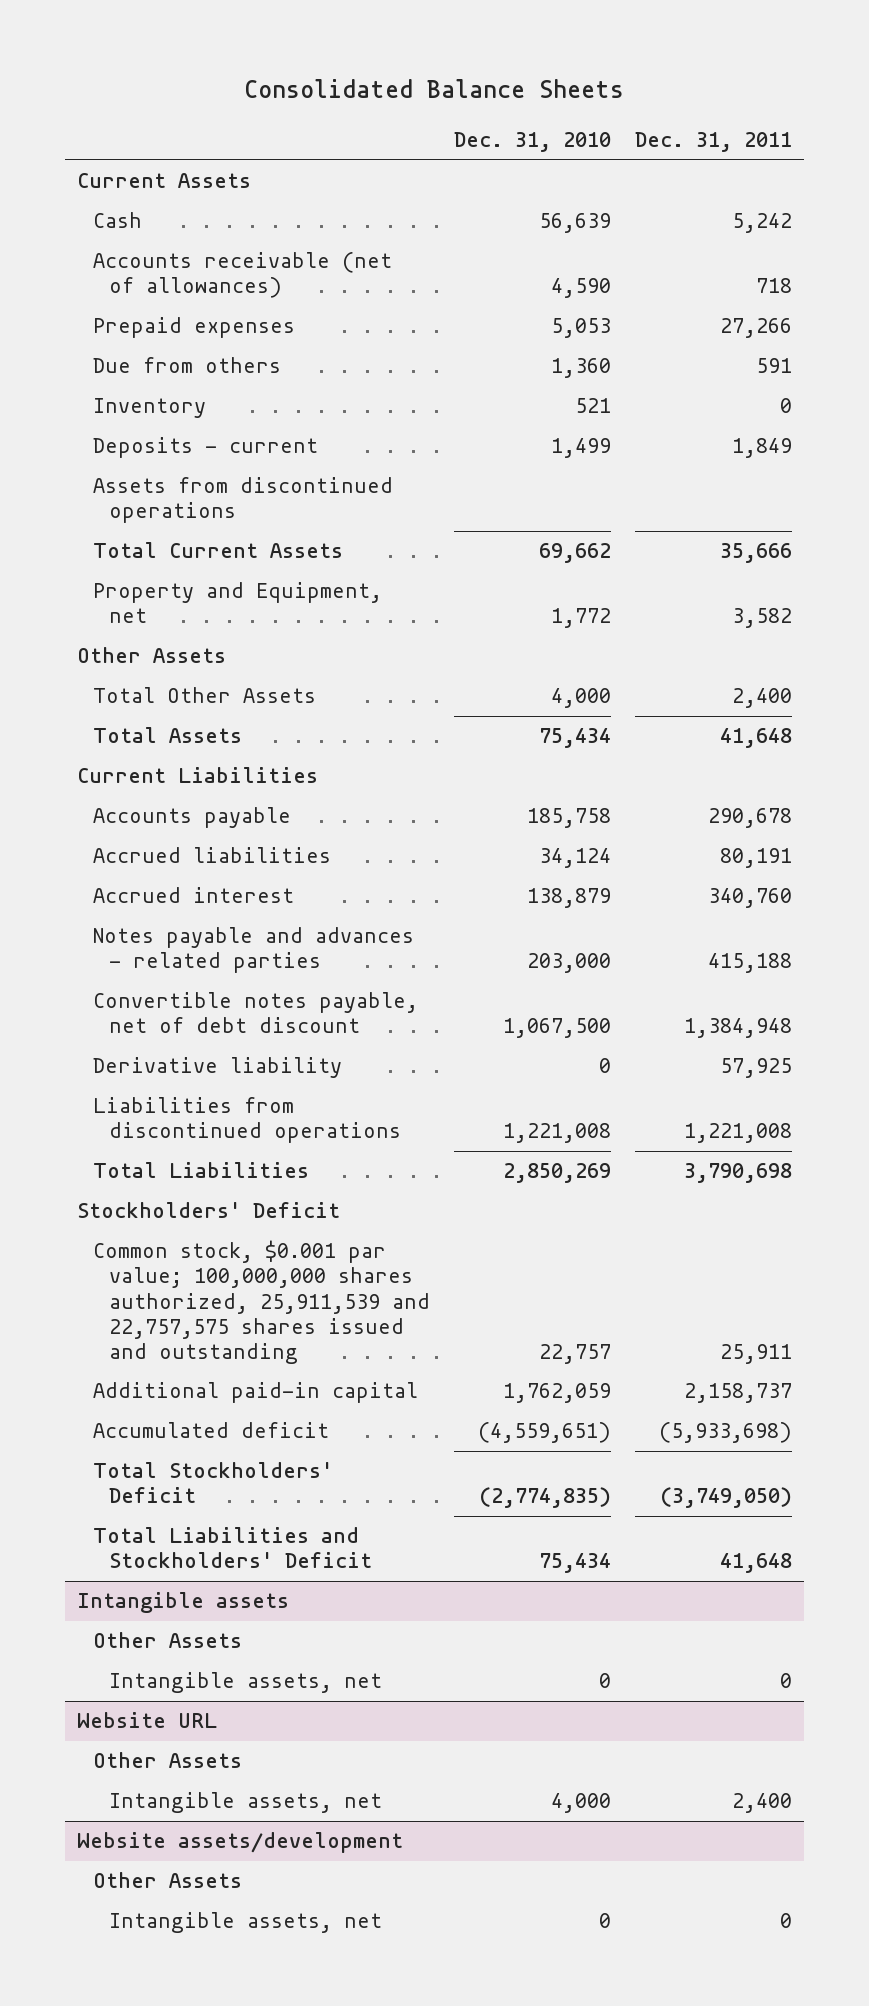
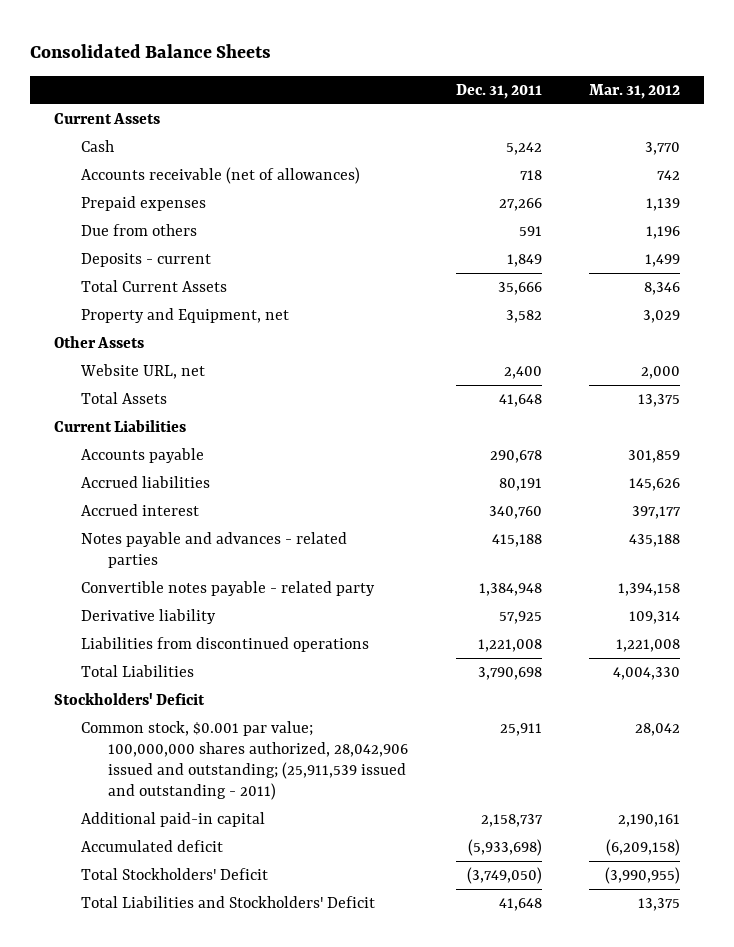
[454,132,612,153] Dec. 31, 2010 -> none
none -> [589,84,681,100] Mar. 31, 2012
[93,398,207,419] Inventory -> none
[93,477,394,524] Assets from discontinued operations -> none
[93,687,317,704] Total Other Assets -> none
none -> [80,364,206,380] Website URL, net
[93,992,419,1034] Convertible notes payable, net of debt discount -> [81,581,376,597] Convertible notes payable - related party
[93,1240,431,1364] Common stock, $0.001 par value; 100,000,000 shares authorized, 25,911,539 and 22,757,575 shares issued and outstanding -> [81,721,409,801] Common stock, $0.001 par value; 100,000,000 shares authorized, 28,042,906 issued and outstanding; (25,911,539 issued and outstanding - 2011)
[76,1592,289,1614] Intangible assets -> none
[93,1632,243,1649] Other Assets -> none
[109,1672,383,1694] Intangible assets, net -> none
[76,1712,217,1729] Website URL -> none
[93,1752,243,1769] Other Assets -> none
[109,1792,383,1814] Intangible assets, net -> none
[76,1832,403,1854] Website assets/development -> none
[93,1872,243,1889] Other Assets -> none
[109,1912,383,1934] Intangible assets, net -> none

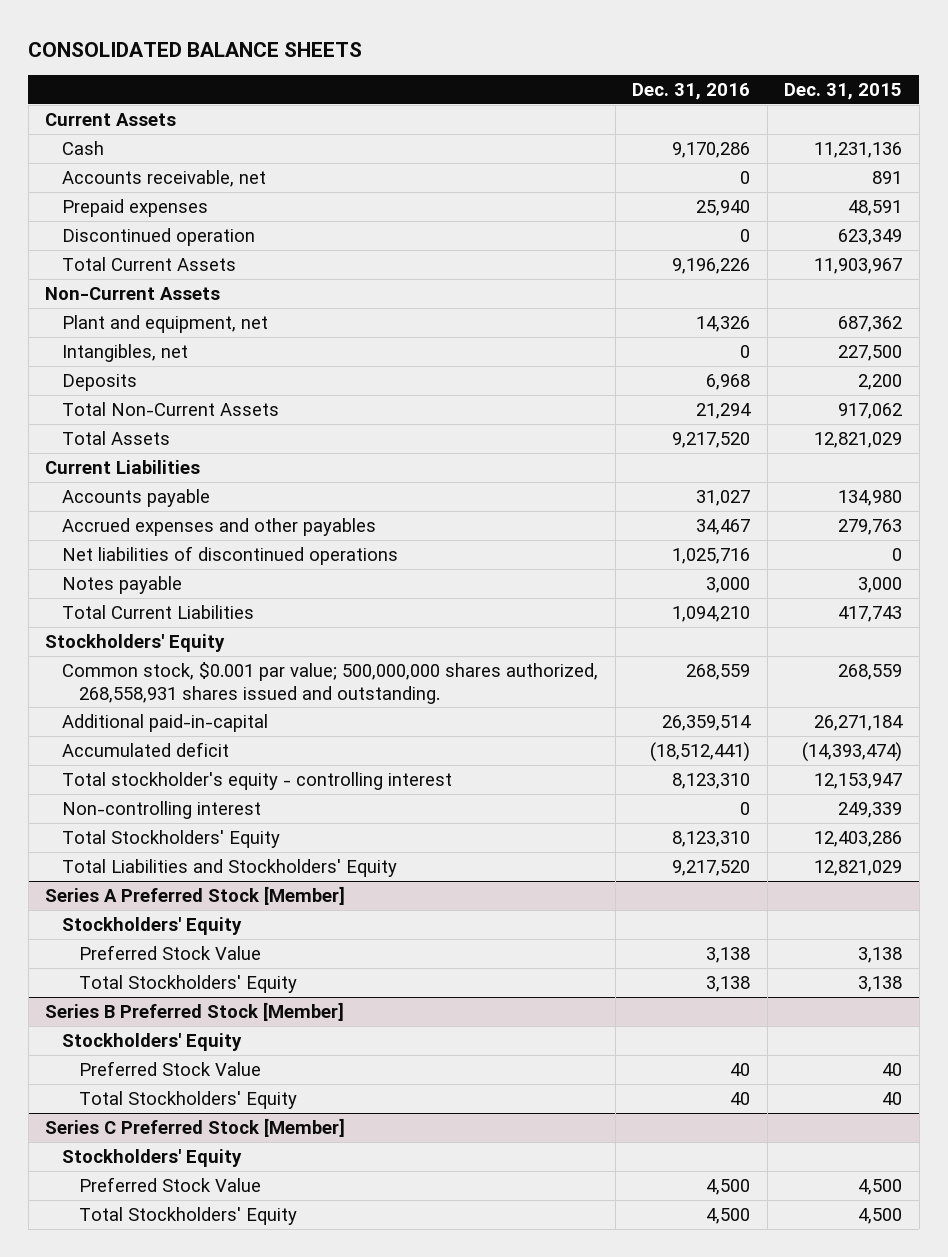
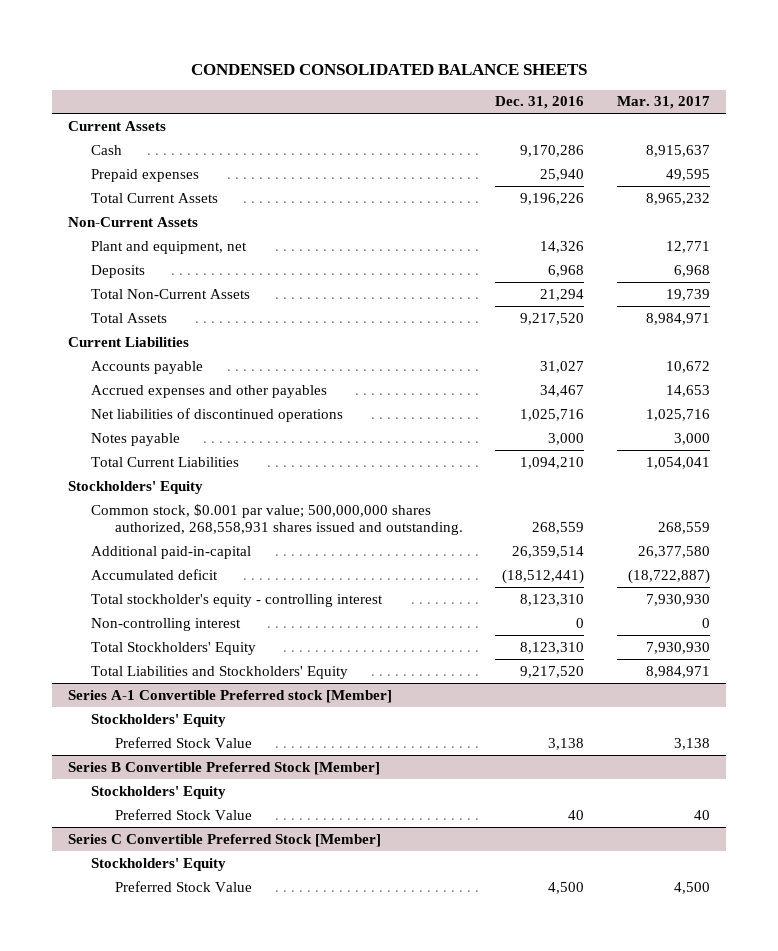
[28,42,363,58] CONSOLIDATED BALANCE SHEETS -> [190,63,587,75] CONDENSED CONSOLIDATED BALANCE SHEETS
[784,83,903,101] Dec. 31, 2015 -> none
none -> [616,96,710,110] Mar. 31, 2017
[62,169,267,187] Accounts receivable, net -> none
[62,227,256,246] Discontinued operation -> none
[62,343,189,362] Intangibles, net -> none
[45,885,346,905] Series A Preferred Stock [Member] -> [68,689,393,703] Series A-1 Convertible Preferred stock [Member]
[78,974,297,993] Total Stockholders' Equity -> none
[45,1001,345,1021] Series B Preferred Stock [Member] -> [68,761,381,775] Series B Convertible Preferred Stock [Member]
[78,1090,297,1109] Total Stockholders' Equity -> none
[45,1117,346,1137] Series C Preferred Stock [Member] -> [68,833,382,847] Series C Convertible Preferred Stock [Member]
[78,1206,297,1225] Total Stockholders' Equity -> none

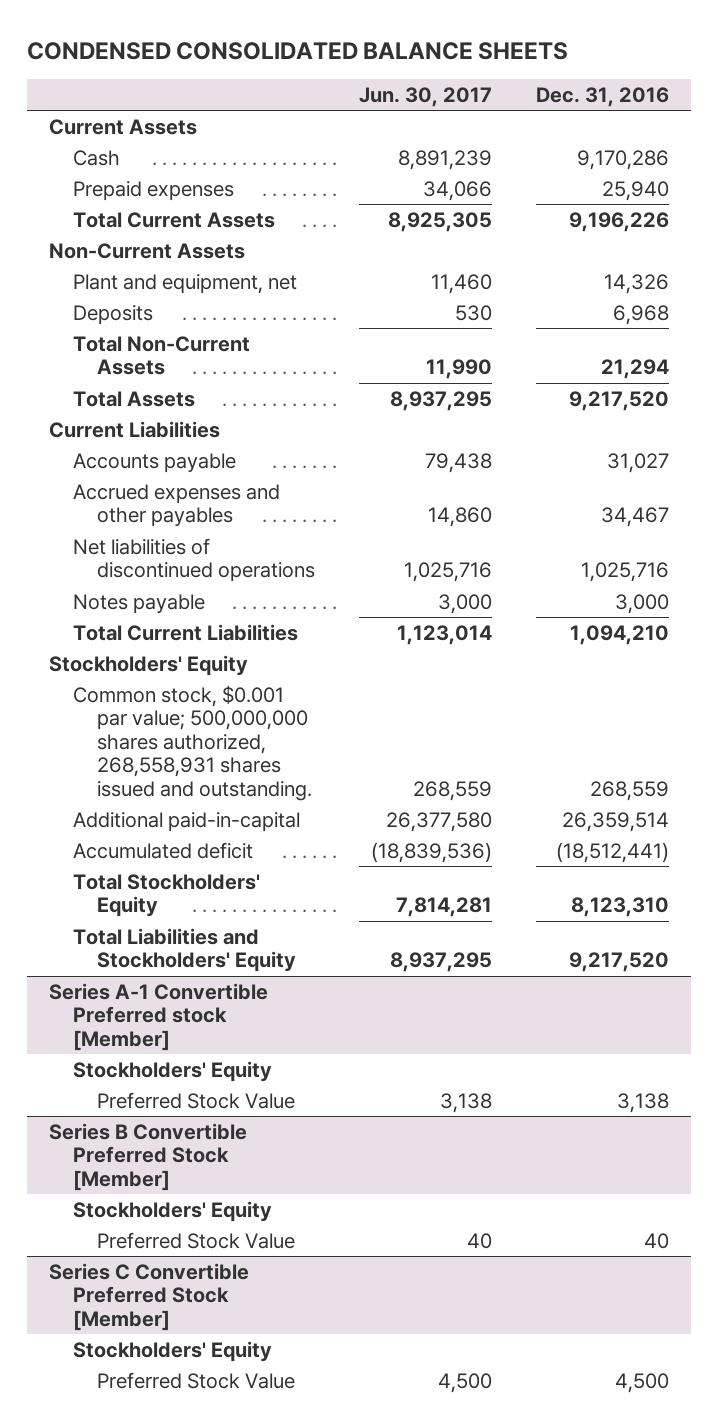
[616,96,710,110] Mar. 31, 2017 -> none
none -> [359,86,493,107] Jun. 30, 2017
[91,593,384,607] Total stockholder's equity - controlling interest -> none
[91,617,242,631] Non-controlling interest -> none

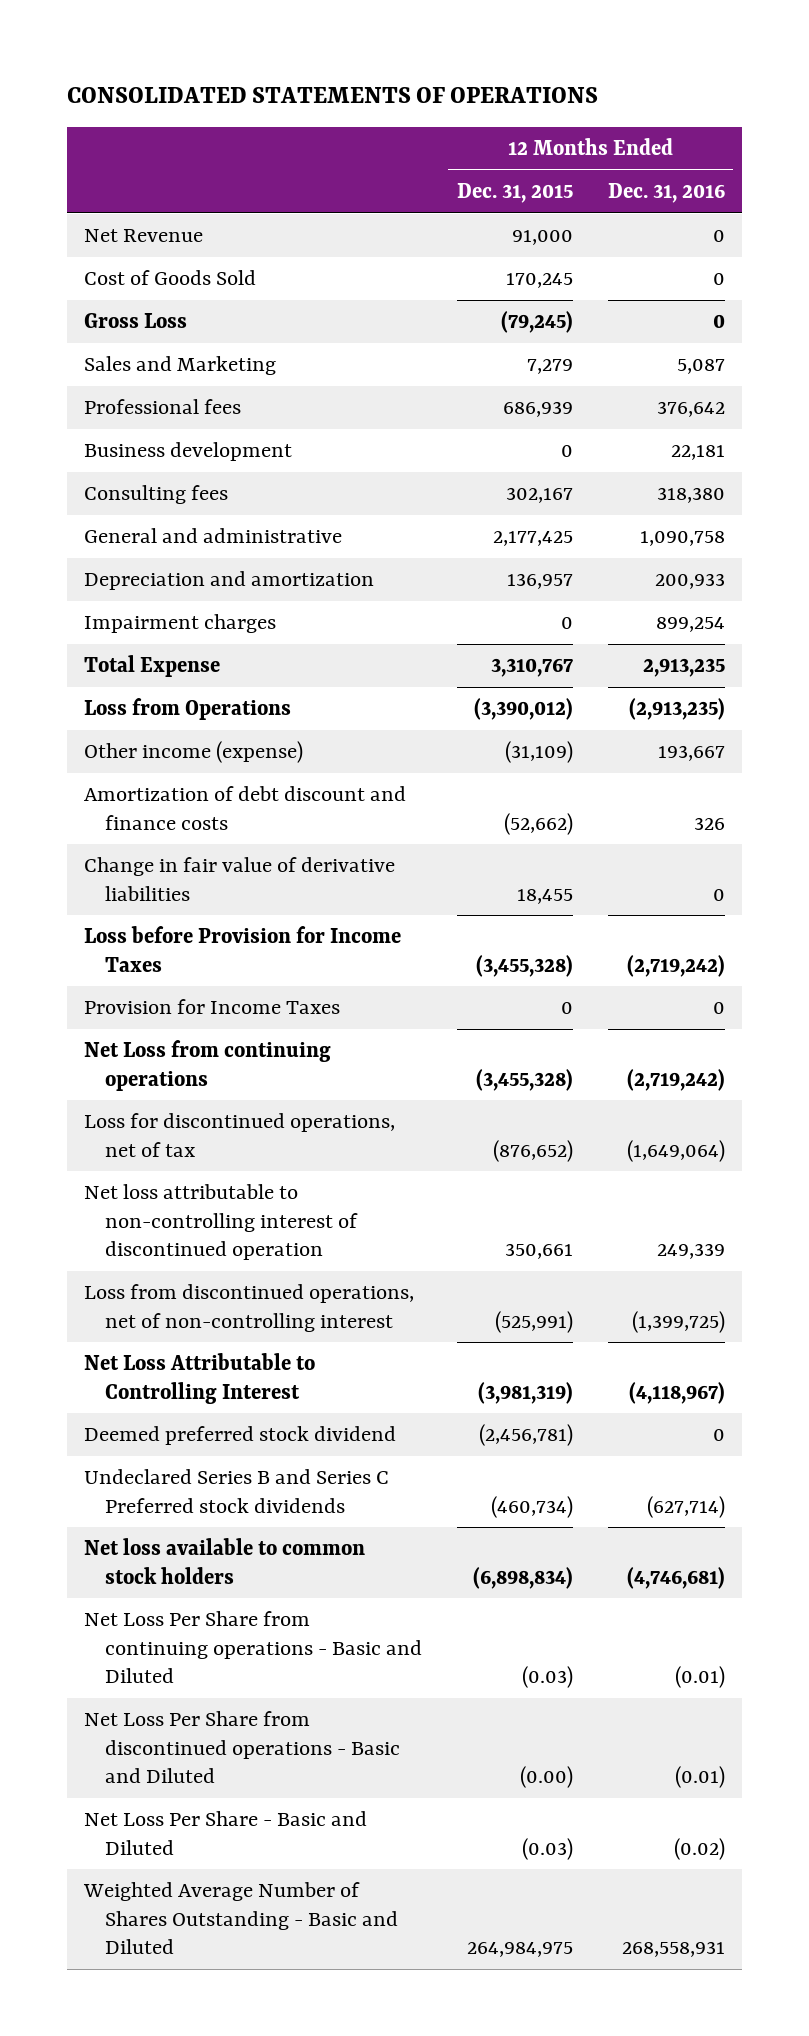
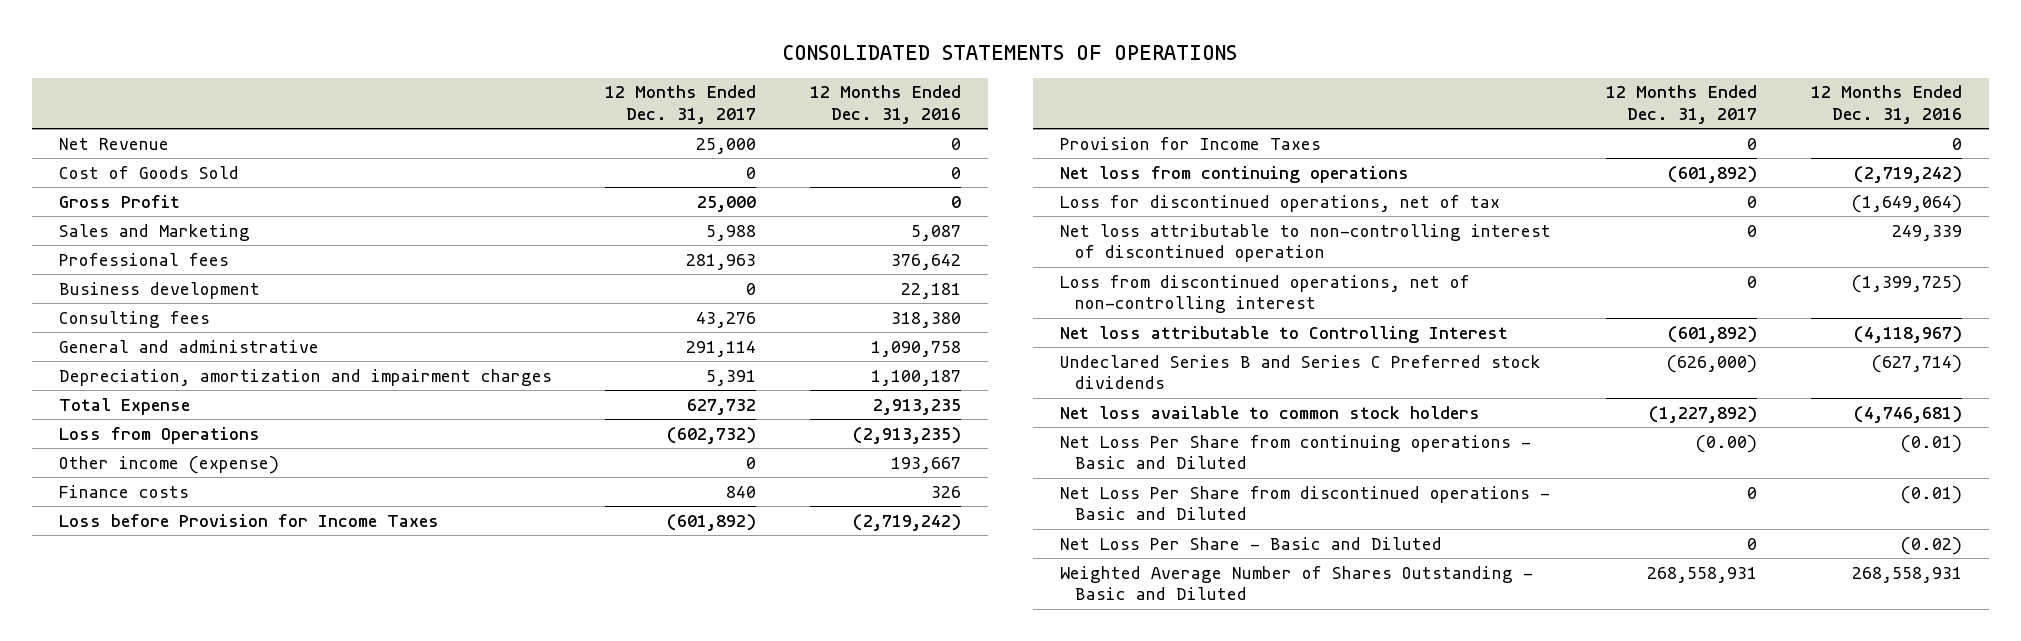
[456,183,573,204] Dec. 31, 2015 -> none
none -> [605,85,757,125] 12 Months Ended Dec. 31, 2017
[84,313,188,329] Gross Loss -> [58,194,180,208] Gross Profit
[84,614,277,634] Impairment charges -> none
[84,571,375,591] Depreciation and amortization -> [58,368,552,386] Depreciation, amortization and impairment charges
[654,573,725,590] 200,933 -> [870,369,961,386] 1,100,187
[84,857,396,901] Change in fair value of derivative liabilities -> none
[84,786,407,830] Amortization of debt discount and finance costs -> [58,484,189,498] Finance costs
[84,1040,332,1091] Net Loss from continuing operations -> [1059,165,1409,183] Net loss from continuing operations
[84,1426,397,1446] Deemed preferred stock dividend -> none
[84,1353,316,1404] Net Loss Attributable to Controlling Interest -> [1059,325,1508,343] Net loss attributable to Controlling Interest

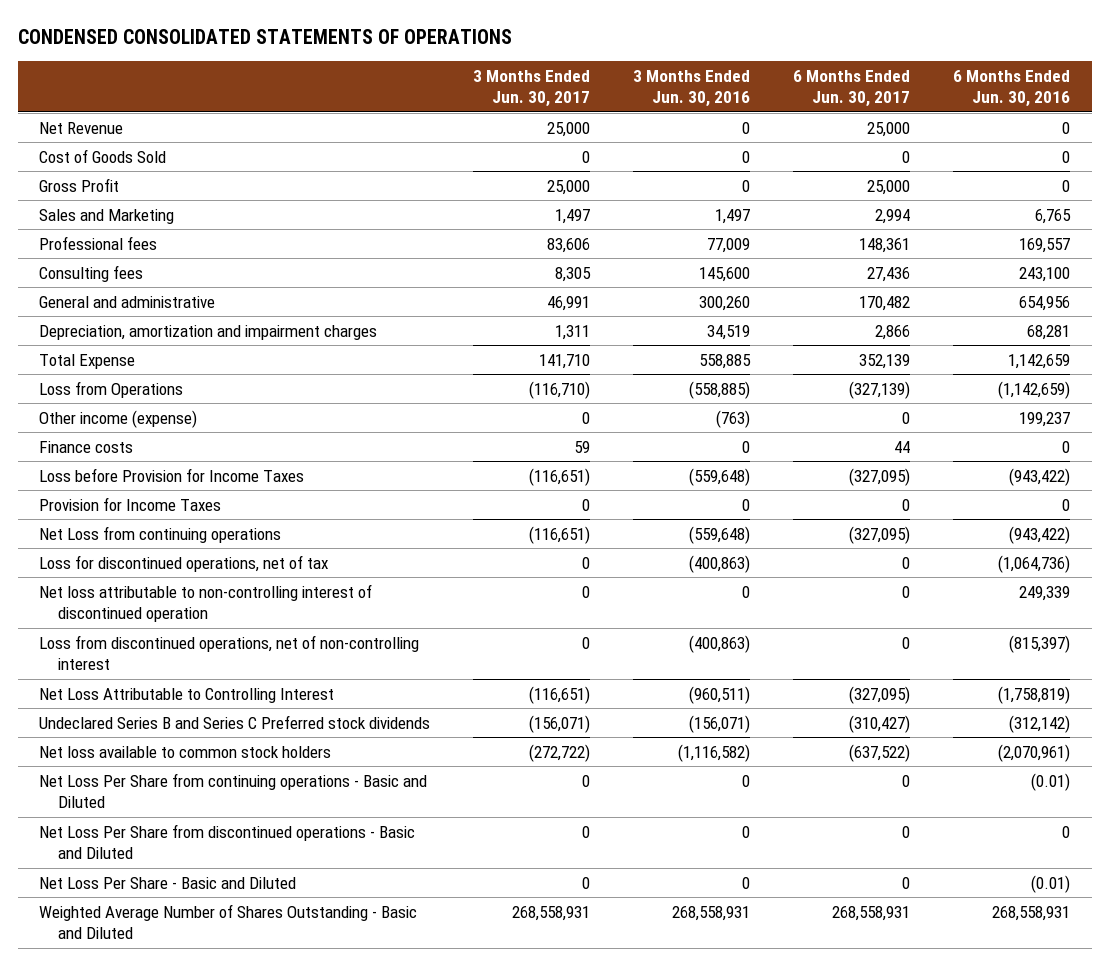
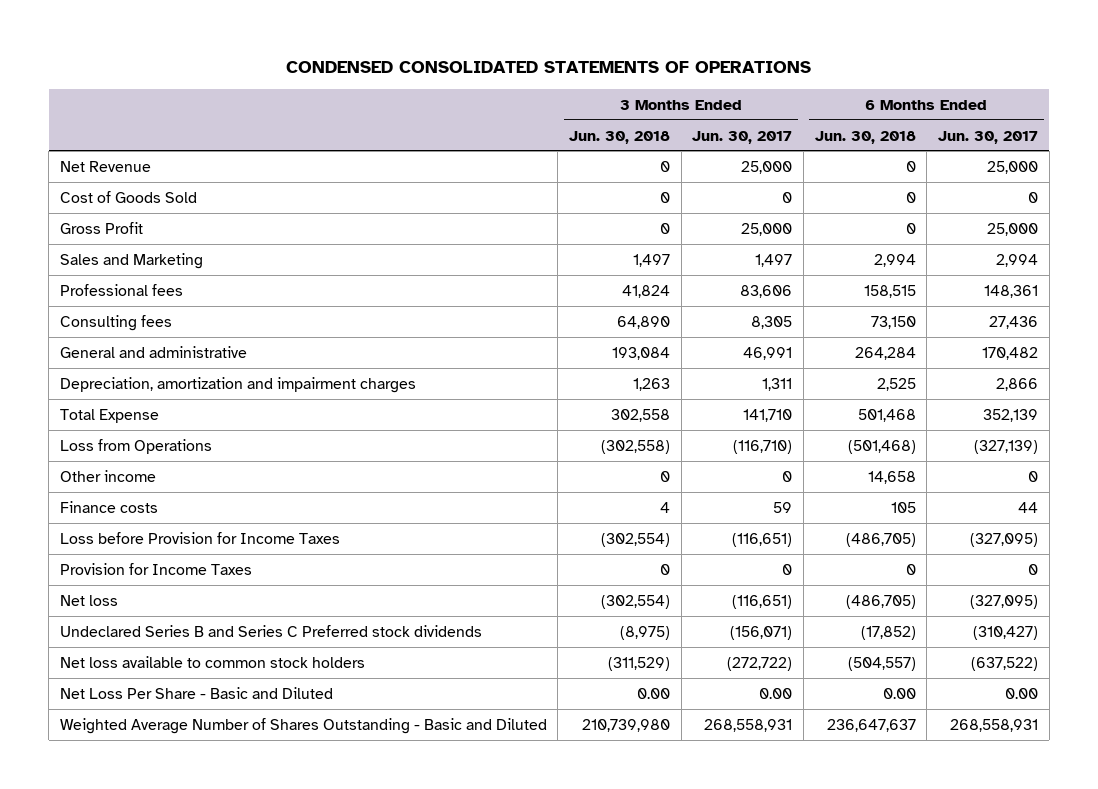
[633,69,751,108] 3 Months Ended Jun. 30, 2016 -> none
[953,69,1071,108] 6 Months Ended Jun. 30, 2016 -> none
none -> [569,130,671,144] Jun. 30, 2018
none -> [814,130,916,144] Jun. 30, 2018
[39,409,198,428] Other income (expense) -> [59,469,156,482] Other income
[39,525,282,543] Net Loss from continuing operations -> none
[39,554,329,572] Loss for discontinued operations, net of tax -> none
[39,583,373,623] Net loss attributable to non-controlling interest of discontinued operation -> none
[39,634,420,671] Loss from discontinued operations, net of non-controlling interest -> none
[39,687,335,703] Net Loss Attributable to Controlling Interest -> [59,594,118,606] Net loss
[39,772,428,809] Net Loss Per Share from continuing operations - Basic and Diluted -> none
[39,823,416,860] Net Loss Per Share from discontinued operations - Basic and Diluted -> none
[582,876,591,889] 0 -> [759,687,793,699] 0.00
[902,876,911,889] 0 -> [1005,687,1039,699] 0.00

